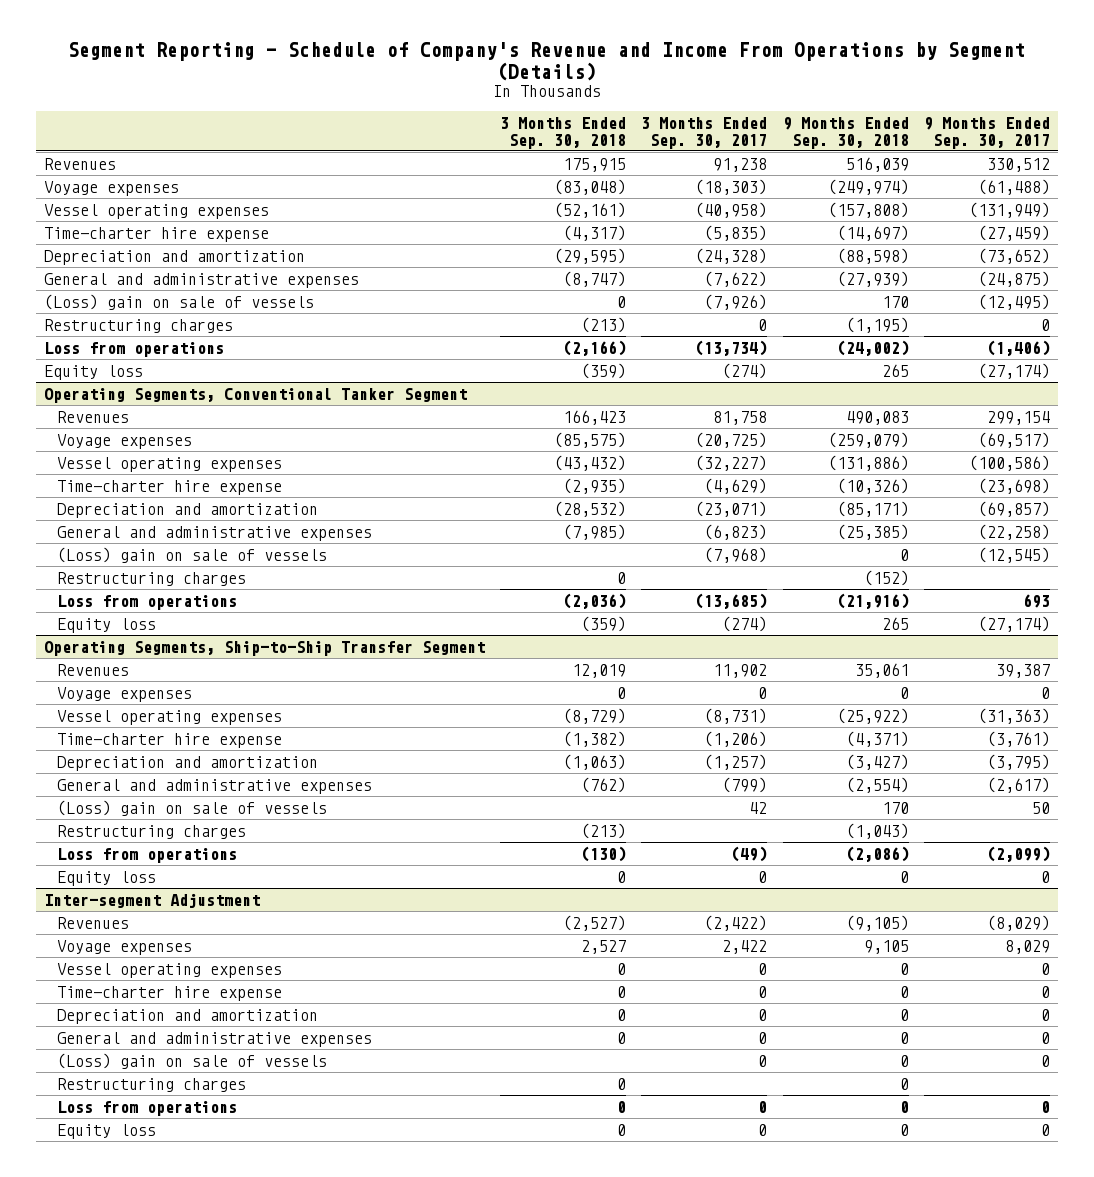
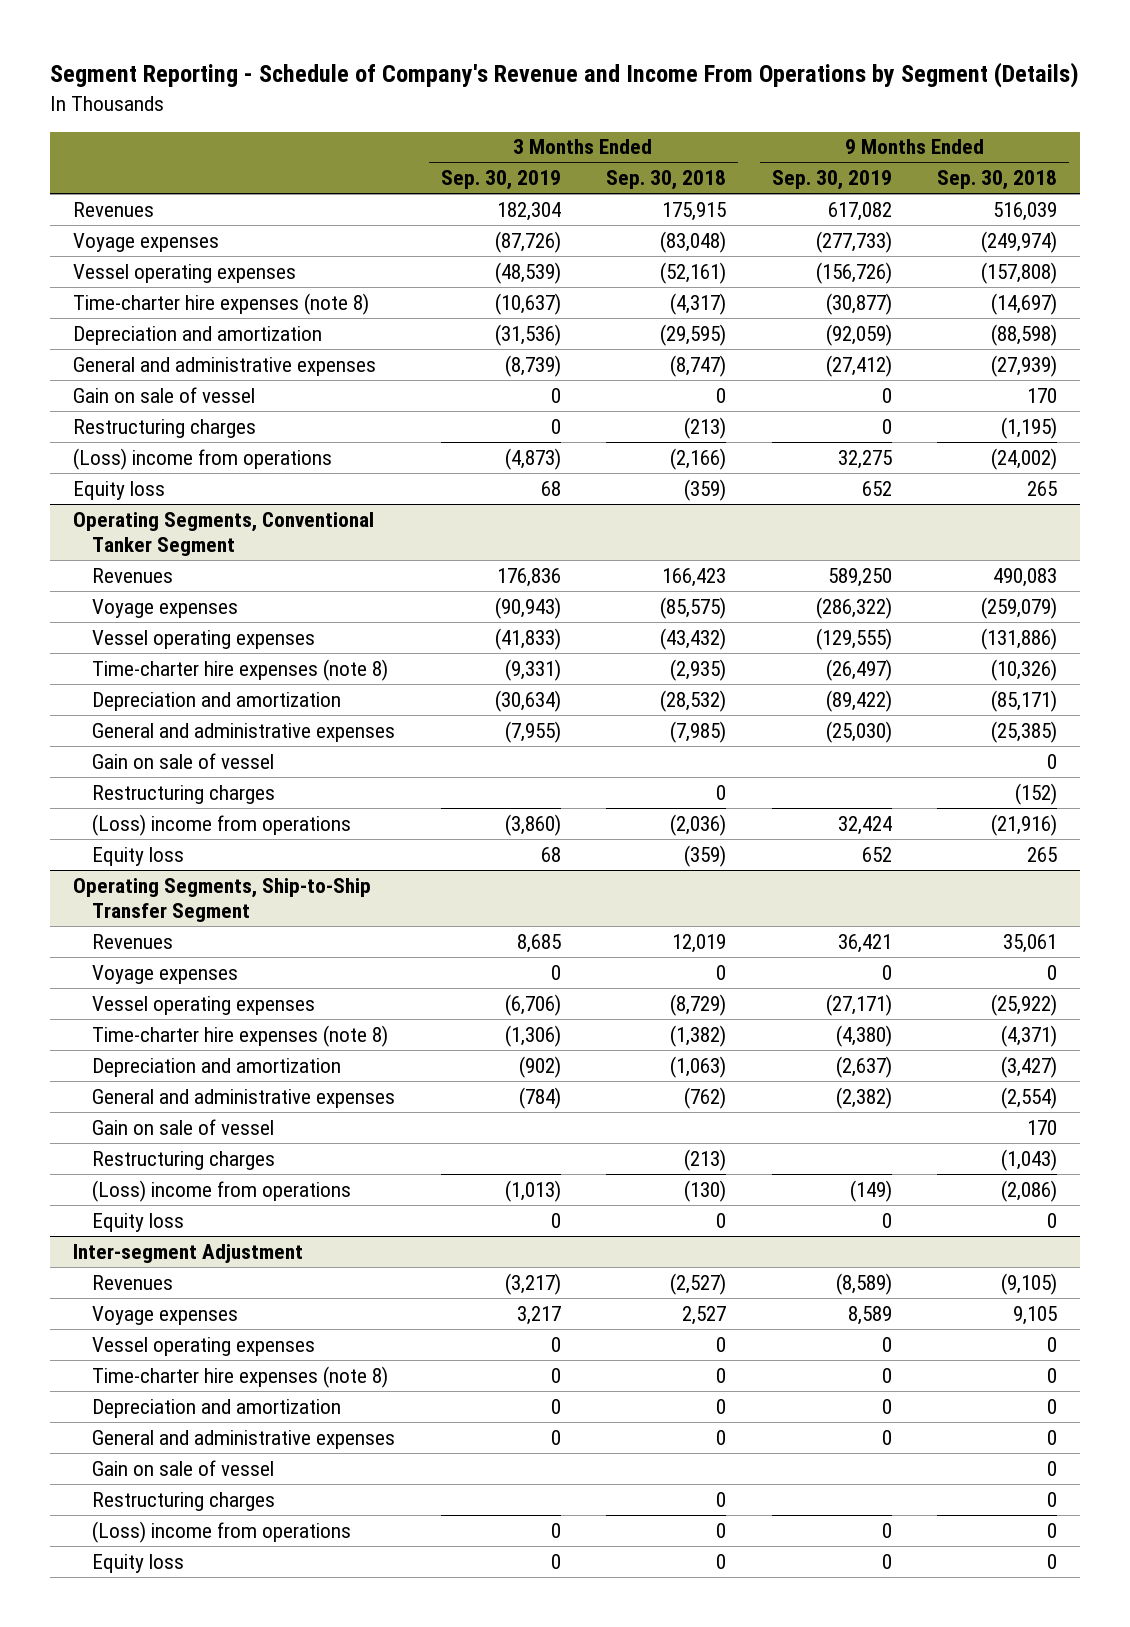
[641,116,768,149] 3 Months Ended Sep. 30, 2017 -> none
[923,116,1050,149] 9 Months Ended Sep. 30, 2017 -> none
none -> [440,170,561,191] Sep. 30, 2019
none -> [771,170,892,191] Sep. 30, 2019
[43,226,269,242] Time-charter hire expense -> [72,292,369,315] Time-charter hire expenses (note 8)
[43,293,314,310] (Loss) gain on sale of vessels -> [72,386,255,403] Gain on sale of vessel
[43,341,224,357] Loss from operations -> [72,447,332,470] (Loss) income from operations
[56,479,282,495] Time-charter hire expense -> [91,658,388,681] Time-charter hire expenses (note 8)
[56,546,327,563] (Loss) gain on sale of vessels -> [91,752,274,769] Gain on sale of vessel
[56,594,237,610] Loss from operations -> [91,813,351,836] (Loss) income from operations
[56,732,282,748] Time-charter hire expense -> [91,1024,388,1047] Time-charter hire expenses (note 8)
[56,799,327,816] (Loss) gain on sale of vessels -> [91,1118,274,1135] Gain on sale of vessel
[56,847,237,863] Loss from operations -> [91,1179,351,1202] (Loss) income from operations
[56,985,282,1001] Time-charter hire expense -> [91,1365,388,1388] Time-charter hire expenses (note 8)
[56,1052,327,1069] (Loss) gain on sale of vessels -> [91,1459,274,1476] Gain on sale of vessel
[56,1100,237,1116] Loss from operations -> [91,1520,351,1543] (Loss) income from operations

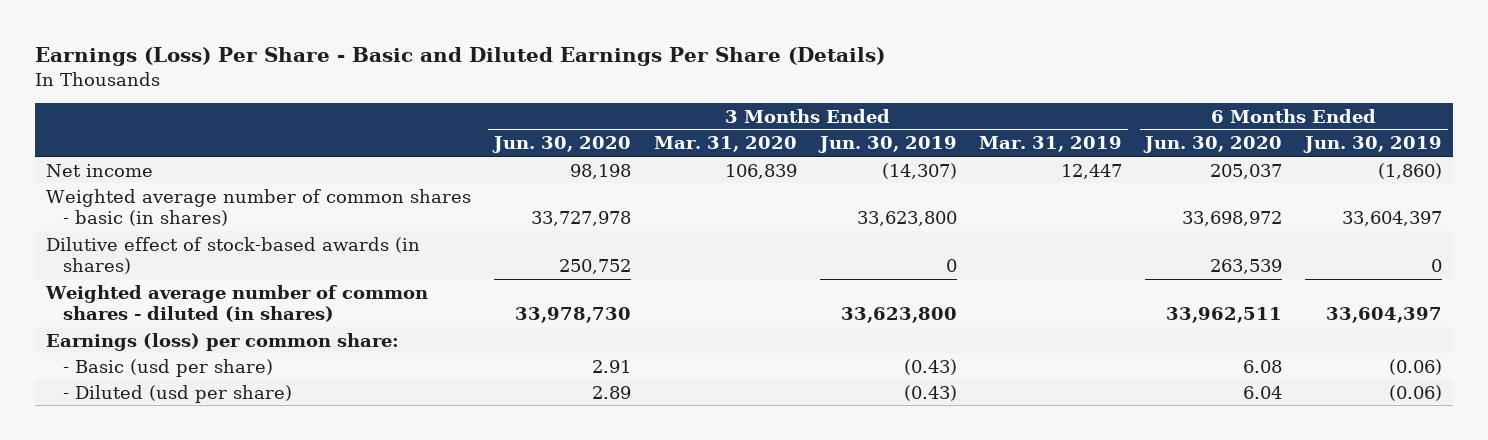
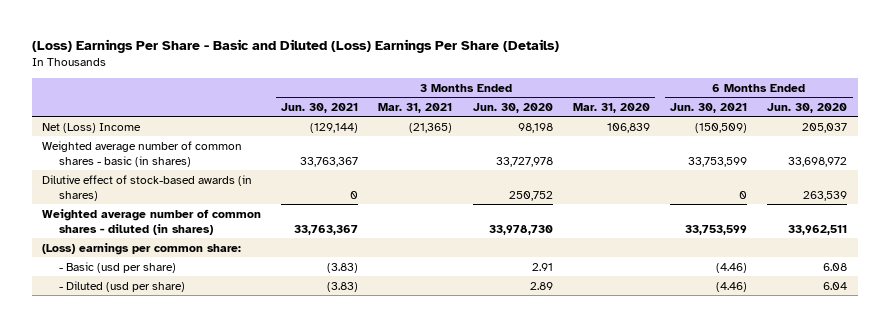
[34,47,885,67] Earnings (Loss) Per Share - Basic and Diluted Earnings Per Share (Details) -> [31,39,559,54] (Loss) Earnings Per Share - Basic and Diluted (Loss) Earnings Per Share (Details)
[817,136,957,154] Jun. 30, 2019 -> none
[979,136,1123,153] Mar. 31, 2019 -> none
[1303,136,1443,154] Jun. 30, 2019 -> none
none -> [281,102,359,113] Jun. 30, 2021
none -> [378,102,453,113] Mar. 31, 2021
none -> [670,102,748,113] Jun. 30, 2021
[46,163,154,177] Net income -> [41,122,141,133] Net (Loss) Income
[46,332,400,351] Earnings (loss) per common share: -> [41,242,241,255] (Loss) earnings per common share:

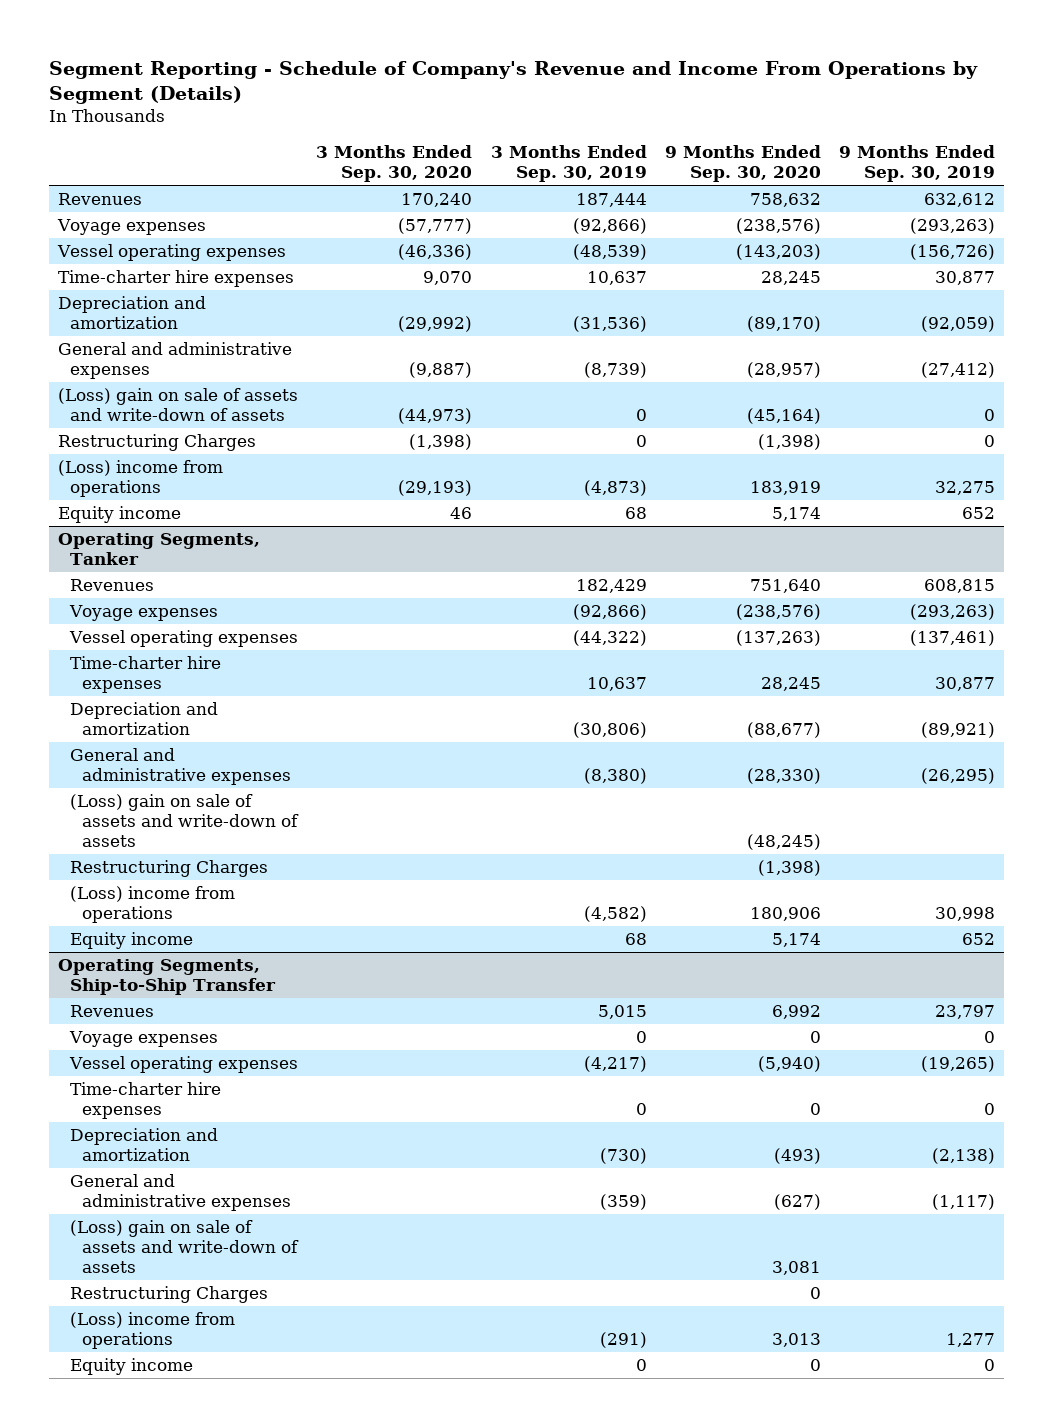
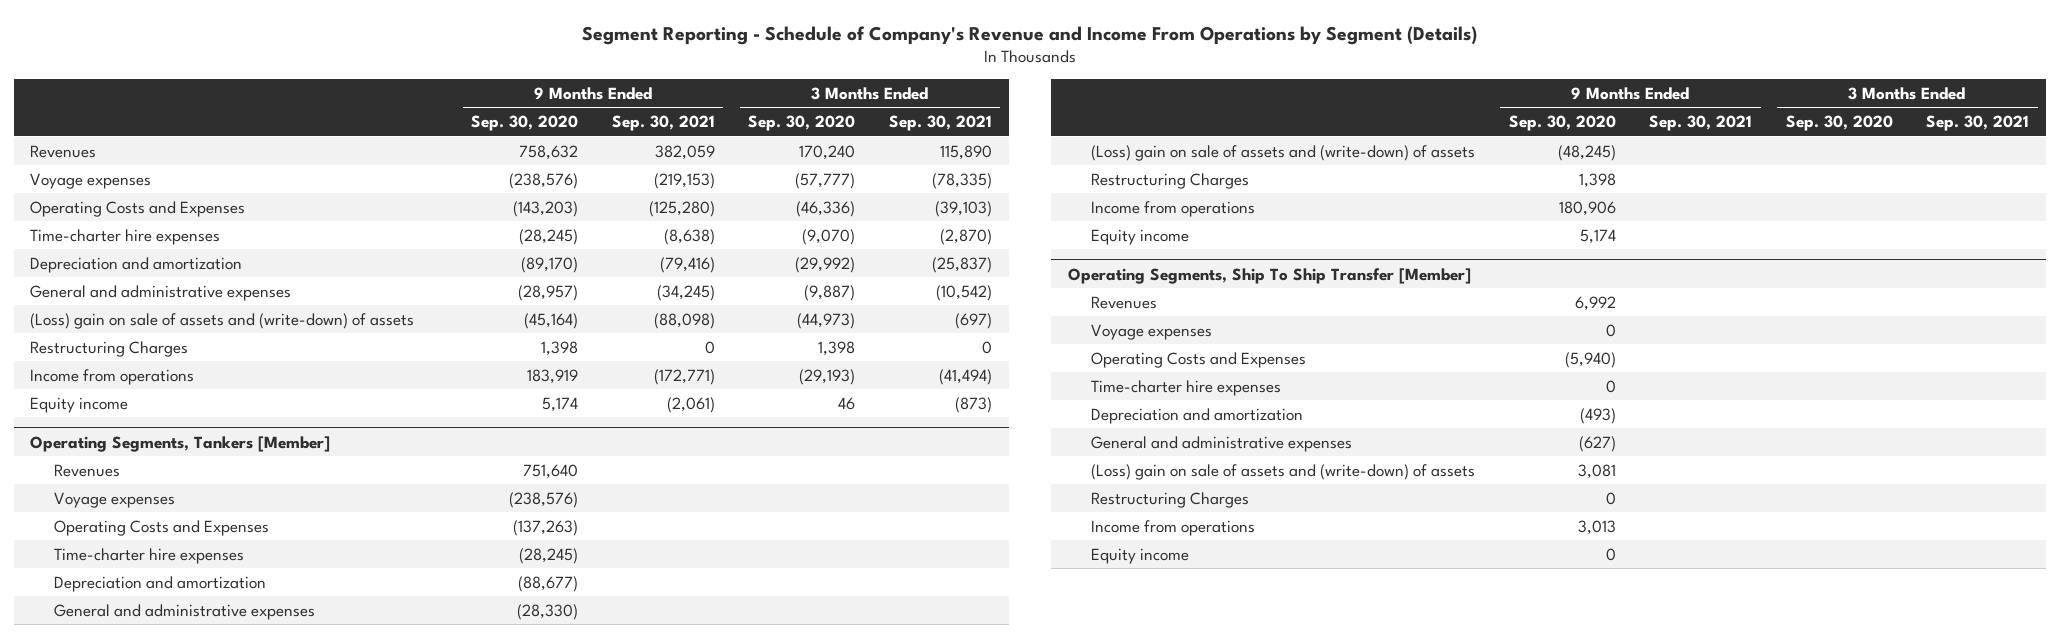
[490,144,647,182] 3 Months Ended Sep. 30, 2019 -> none
[839,144,996,182] 9 Months Ended Sep. 30, 2019 -> none
none -> [611,115,715,132] Sep. 30, 2021
none -> [888,115,992,132] Sep. 30, 2021
[57,244,287,262] Vessel operating expenses -> [30,200,246,217] Operating Costs and Expenses
[423,271,473,286] 9,070 -> [802,228,856,245] (9,070)
[760,271,821,286] 28,245 -> [519,228,579,245] (28,245)
[58,388,299,422] (Loss) gain on sale of assets and write-down of assets -> [30,312,415,329] (Loss) gain on sale of assets and (write-down) of assets
[409,434,473,451] (1,398) -> [818,340,856,356] 1,398
[757,434,821,451] (1,398) -> [541,340,579,356] 1,398
[58,460,224,498] (Loss) income from operations -> [30,368,195,385] Income from operations
[58,533,261,566] Operating Segments, Tanker -> [30,435,331,452] Operating Segments, Tankers [Member]
[69,630,299,648] Vessel operating expenses -> [53,519,269,536] Operating Costs and Expenses
[760,677,821,692] 28,245 -> [519,547,579,564] (28,245)
[70,794,300,848] (Loss) gain on sale of assets and write-down of assets -> [1091,144,1476,161] (Loss) gain on sale of assets and (write-down) of assets
[757,860,821,877] (1,398) -> [1578,172,1616,188] 1,398
[70,886,236,924] (Loss) income from operations -> [1091,200,1256,217] Income from operations
[58,959,277,996] Operating Segments, Ship-to-Ship Transfer -> [1067,267,1471,284] Operating Segments, Ship To Ship Transfer [Member]
[69,1056,299,1074] Vessel operating expenses -> [1091,351,1307,368] Operating Costs and Expenses
[70,1220,300,1274] (Loss) gain on sale of assets and write-down of assets -> [1091,463,1476,480] (Loss) gain on sale of assets and (write-down) of assets
[70,1312,236,1350] (Loss) income from operations -> [1091,519,1256,536] Income from operations

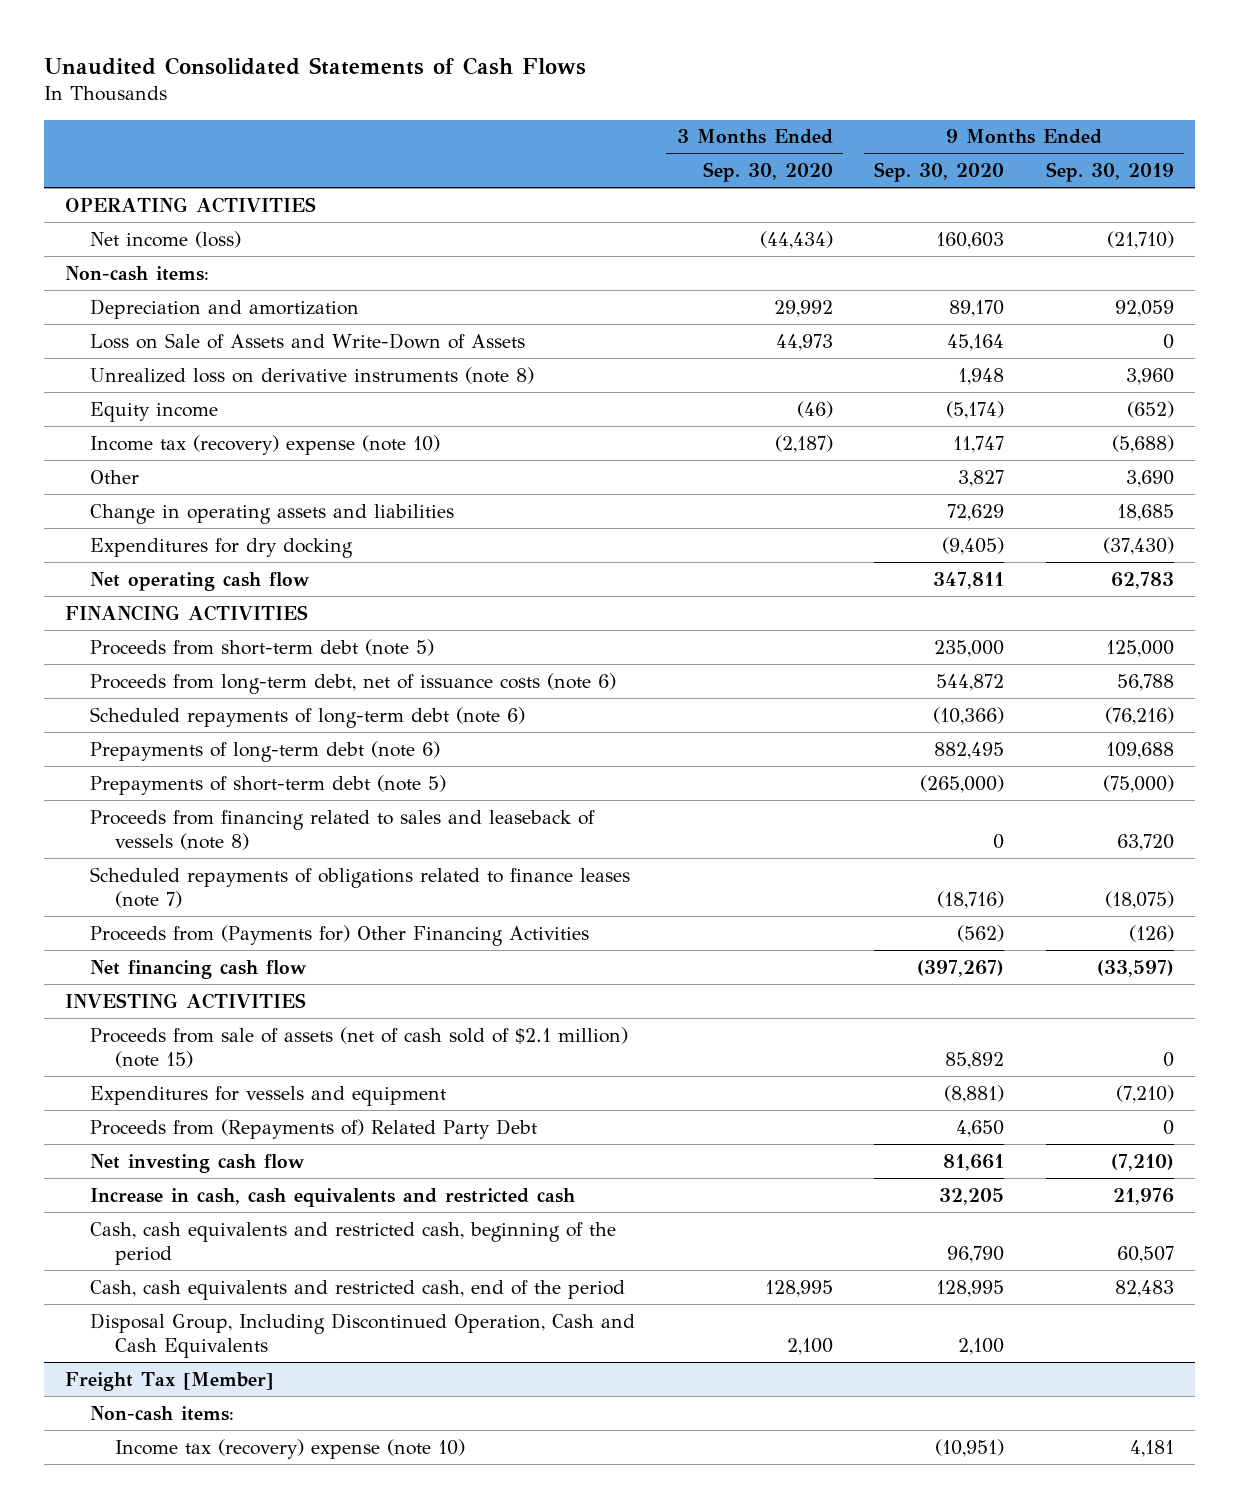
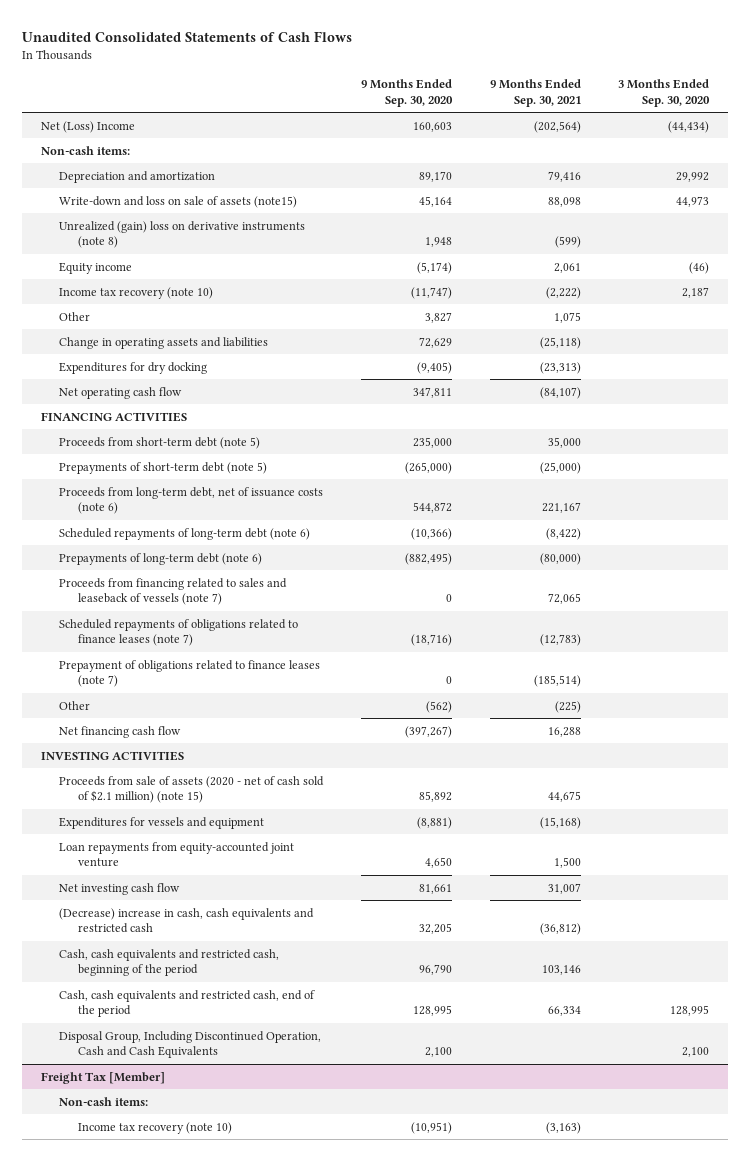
[1045,162,1174,183] Sep. 30, 2019 -> none
none -> [489,79,581,107] 9 Months Ended Sep. 30, 2021
[64,196,316,213] OPERATING ACTIVITIES -> none
[89,230,241,248] Net income (loss) -> [40,120,135,133] Net (Loss) Income
[89,332,525,349] Loss on Sale of Assets and Write-Down of Assets -> [59,195,298,208] Write-down and loss on sale of assets (note15)
[89,366,534,384] Unrealized loss on derivative instruments (note 8) -> [59,220,306,249] Unrealized (gain) loss on derivative instruments (note 8)
[89,434,440,455] Income tax (recovery) expense (note 10) -> [59,286,214,299] Income tax recovery (note 10)
[774,434,833,453] (2,187) -> [682,286,710,298] 2,187
[953,435,1005,453] 11,747 -> [411,286,453,299] (11,747)
[89,774,446,795] Prepayments of short-term debt (note 5) -> [59,461,268,474] Prepayments of short-term debt (note 5)
[934,741,1005,759] 882,495 -> [405,552,453,565] (882,495)
[89,809,595,850] Proceeds from financing related to sales and leaseback of vessels (note 8) -> [59,577,288,606] Proceeds from financing related to sales and leaseback of vessels (note 7)
none -> [59,659,321,688] Prepayment of obligations related to finance leases (note 7)
[89,924,589,946] Proceeds from (Payments for) Other Financing Activities -> [59,700,91,710] Other
[89,1026,628,1068] Proceeds from sale of assets (net of cash sold of $2.1 million) (note 15) -> [59,775,325,804] Proceeds from sale of assets (2020 - net of cash sold of $2.1 million) (note 15)
[89,1118,537,1139] Proceeds from (Repayments of) Related Party Debt -> [59,841,295,868] Loan repayments from equity-accounted joint venture
[89,1187,575,1207] Increase in cash, cash equivalents and restricted cash -> [59,907,315,934] (Decrease) increase in cash, cash equivalents and restricted cash
[114,1438,465,1459] Income tax (recovery) expense (note 10) -> [78,1121,233,1134] Income tax recovery (note 10)

